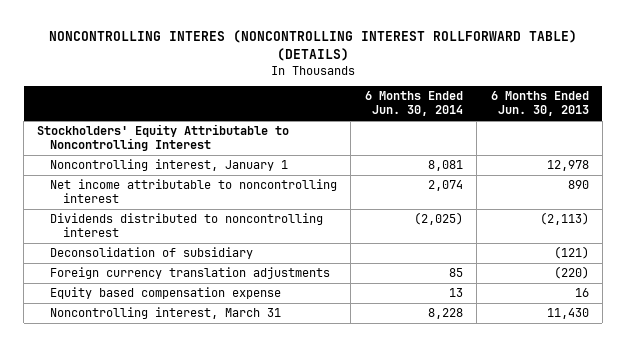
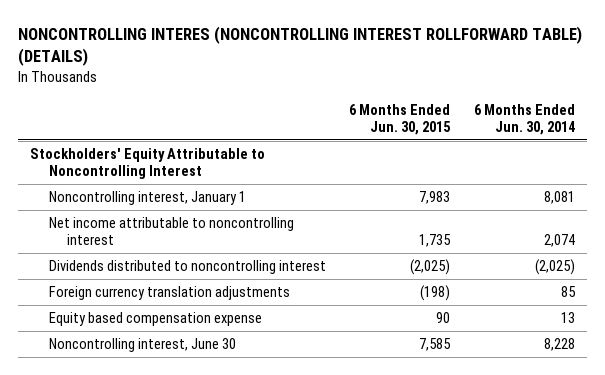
[490,91,589,117] 6 Months Ended Jun. 30, 2013 -> none
none -> [349,103,452,135] 6 Months Ended Jun. 30, 2015
[50,247,254,260] Deconsolidation of subsidiary -> none
[50,307,282,320] Noncontrolling interest, March 31 -> [48,338,236,353] Noncontrolling interest, June 30

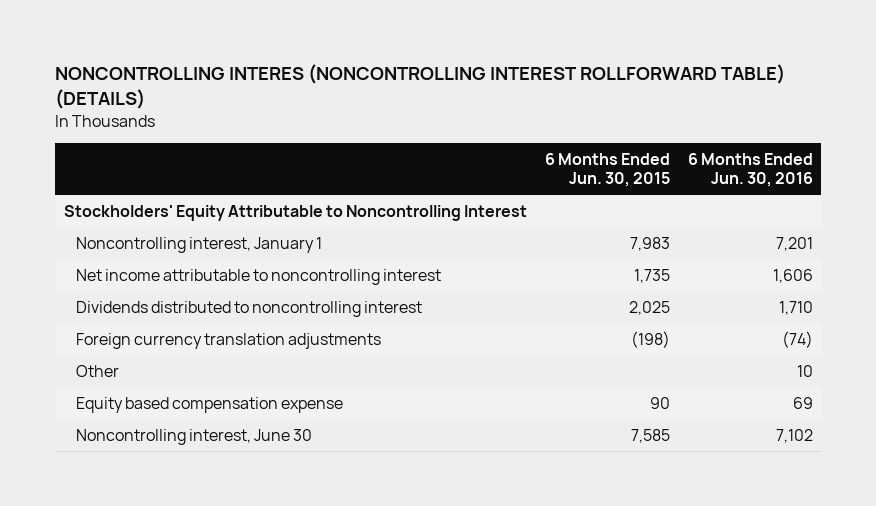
[474,103,576,135] 6 Months Ended Jun. 30, 2014 -> none
none -> [687,152,813,188] 6 Months Ended Jun. 30, 2016
[410,259,451,276] (2,025) -> [628,300,670,315] 2,025
none -> [76,364,120,377] Other

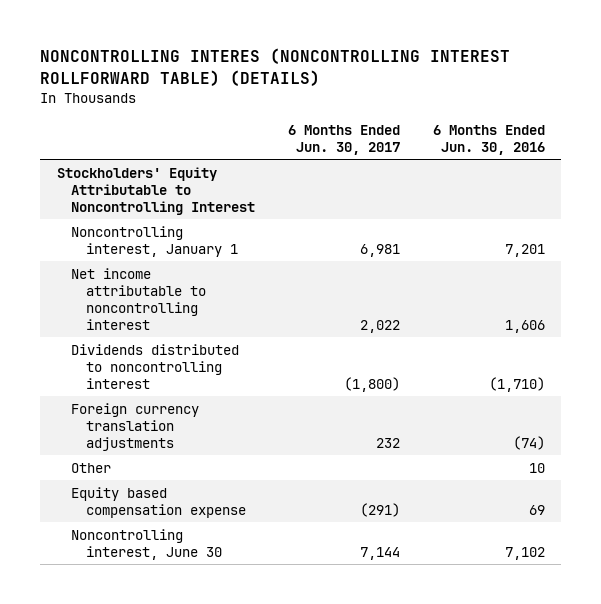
[544,152,670,188] 6 Months Ended Jun. 30, 2015 -> none
none -> [287,124,400,155] 6 Months Ended Jun. 30, 2017
[778,300,813,315] 1,710 -> [488,376,545,392] (1,710)

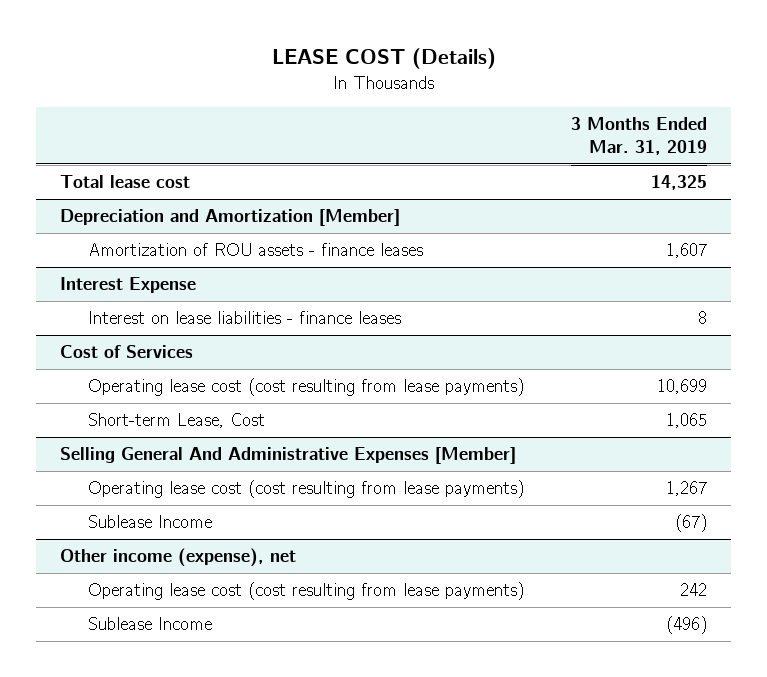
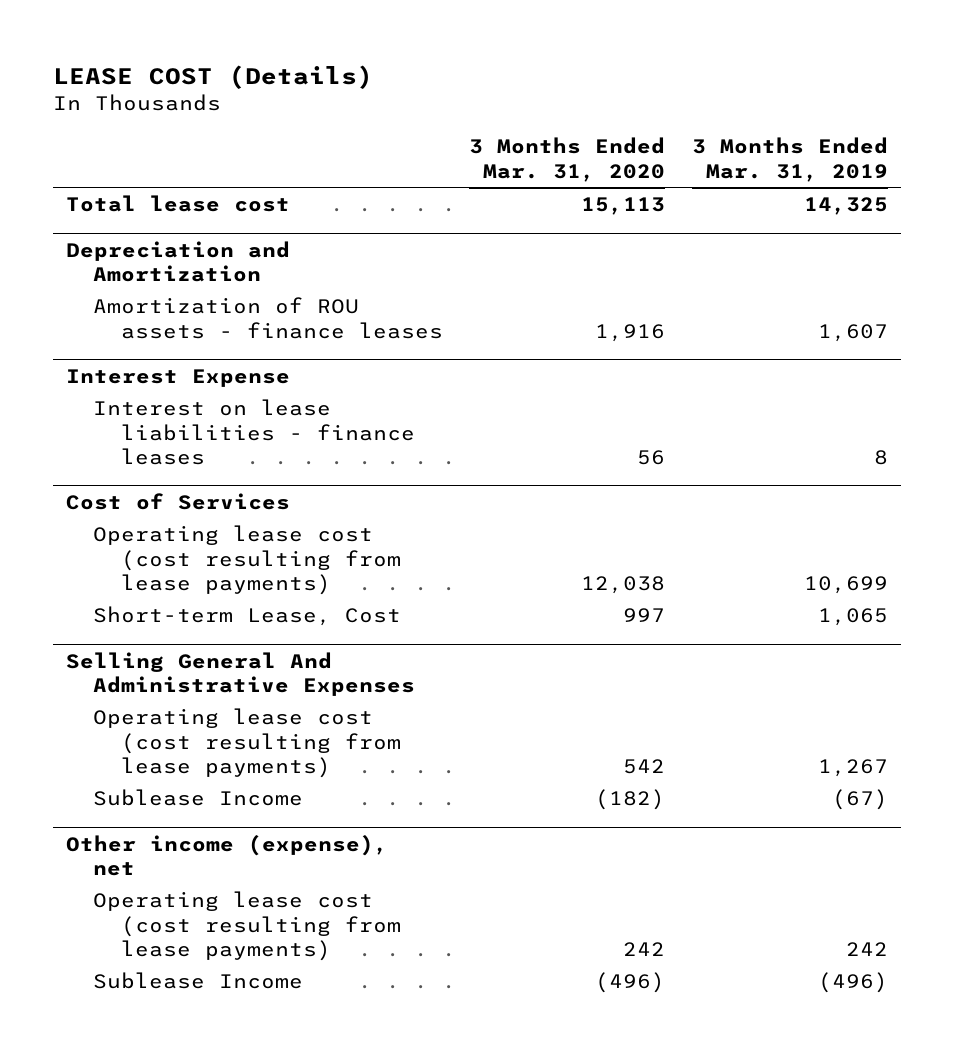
none -> [469,137,666,182] 3 Months Ended Mar. 31, 2020
[59,209,400,227] Depreciation and Amortization [Member] -> [66,240,291,282] Depreciation and Amortization
[59,447,516,465] Selling General And Administrative Expenses [Member] -> [66,651,416,696] Selling General And Administrative Expenses

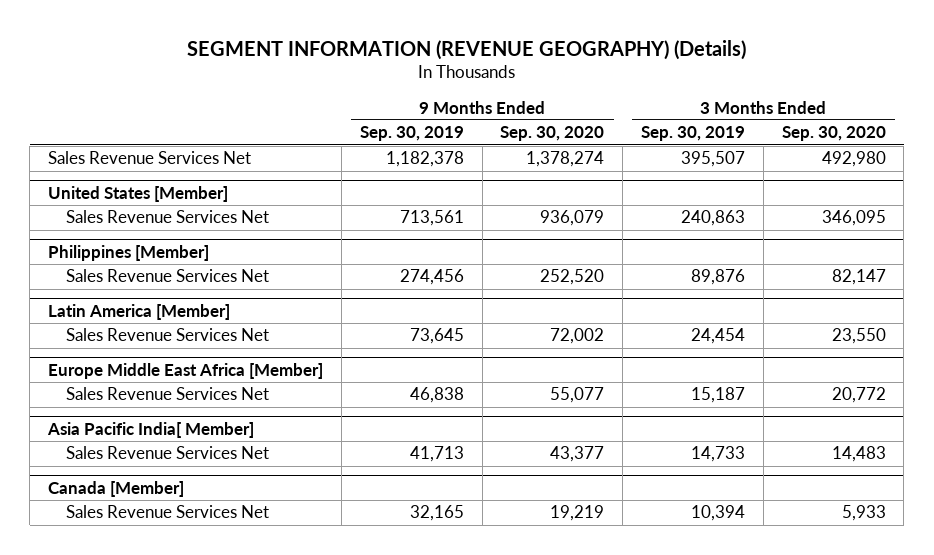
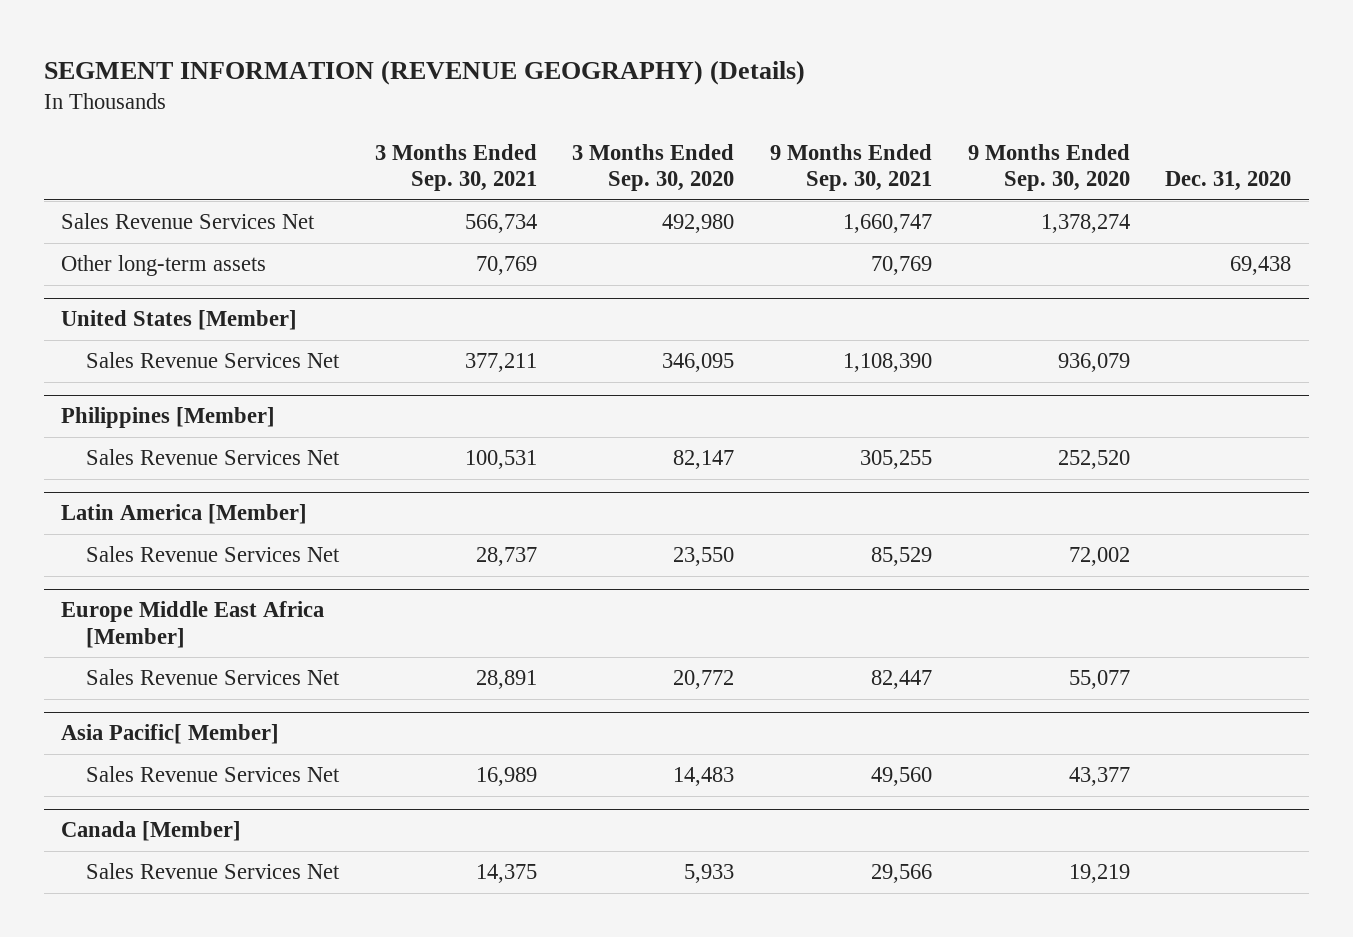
[359,126,464,142] Sep. 30, 2019 -> none
[640,126,745,142] Sep. 30, 2019 -> none
none -> [374,143,537,192] 3 Months Ended Sep. 30, 2021
none -> [770,143,933,192] 9 Months Ended Sep. 30, 2021
none -> [1165,171,1292,192] Dec. 31, 2020
none -> [61,255,267,277] Other long-term assets
[47,422,255,439] Asia Pacific India[ Member] -> [61,724,280,745] Asia Pacific[ Member]

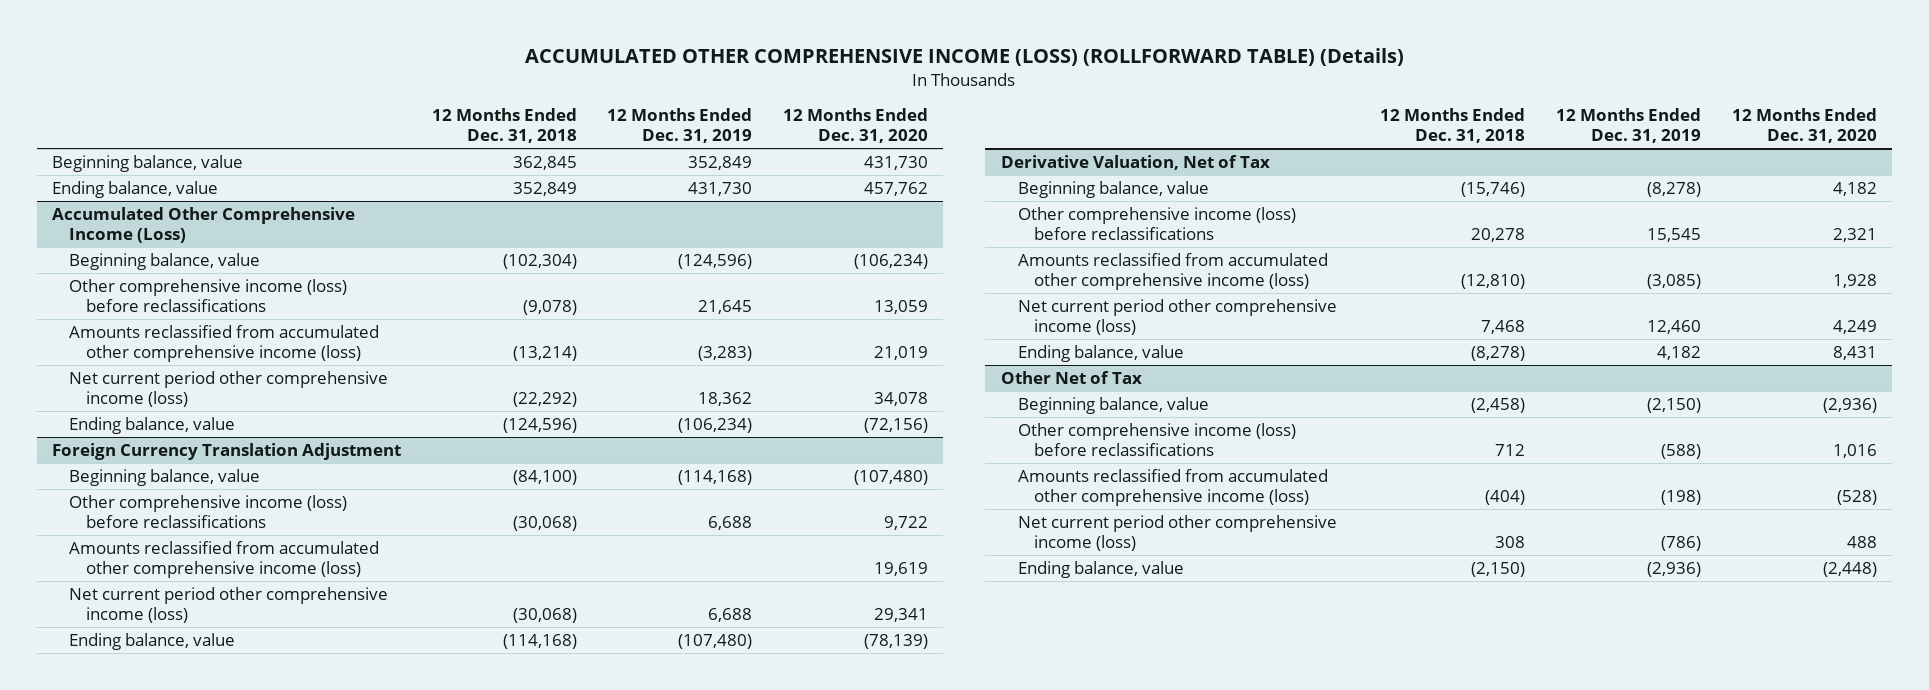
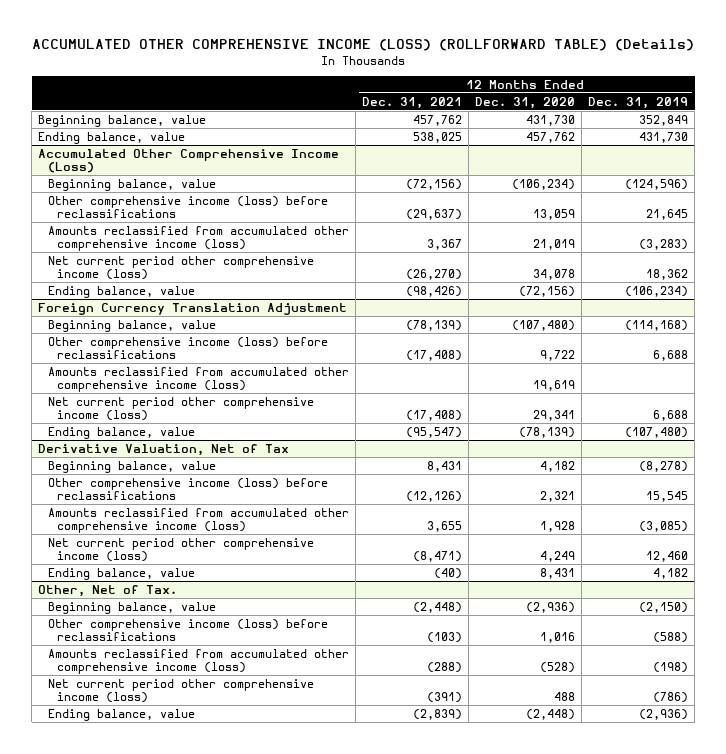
[431,108,577,144] 12 Months Ended Dec. 31, 2018 -> none
none -> [361,96,462,109] Dec. 31, 2021
[1000,370,1142,384] Other Net of Tax -> [38,584,178,597] Other, Net of Tax.

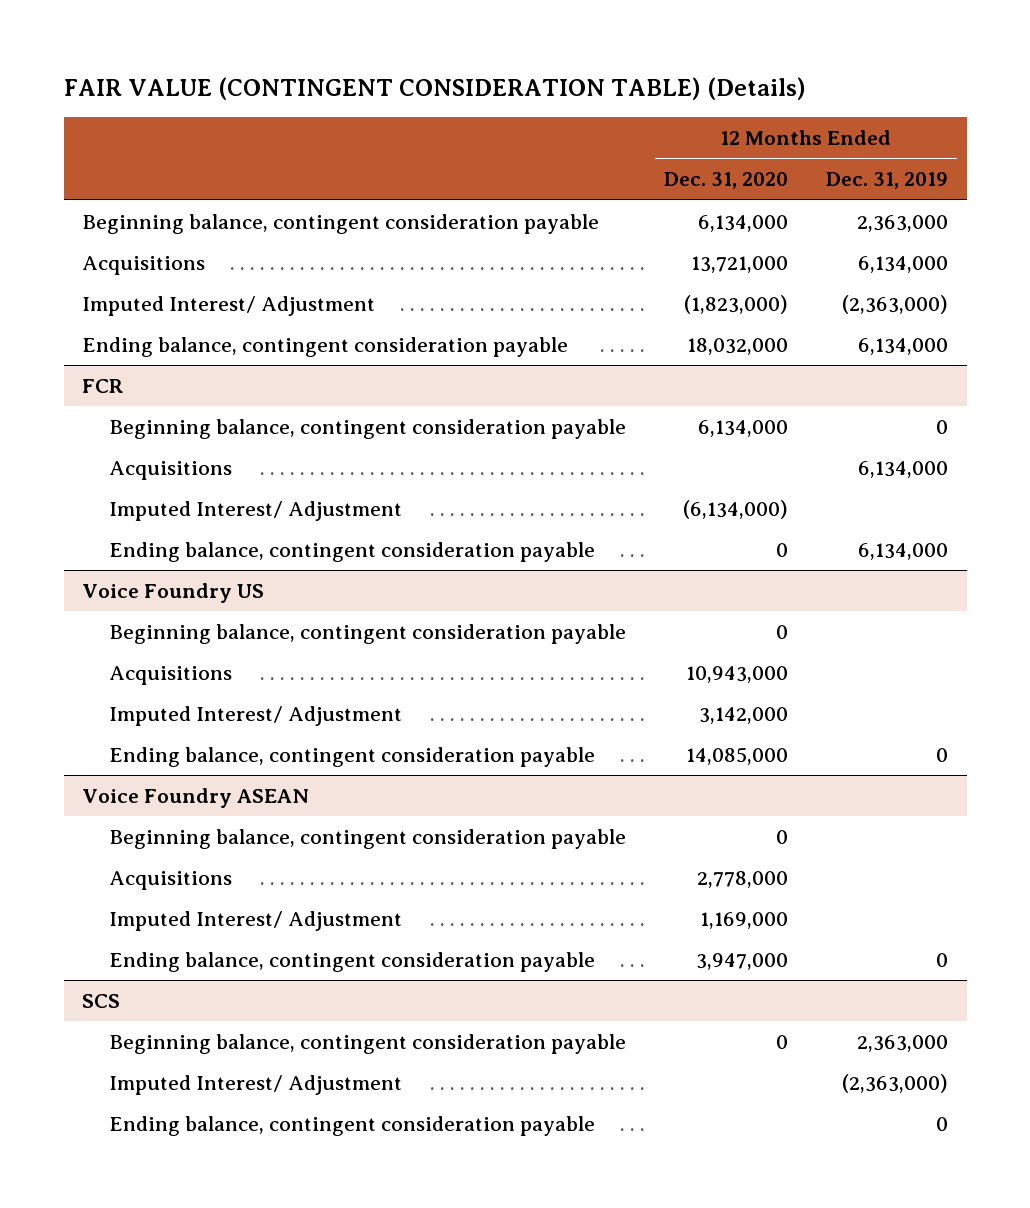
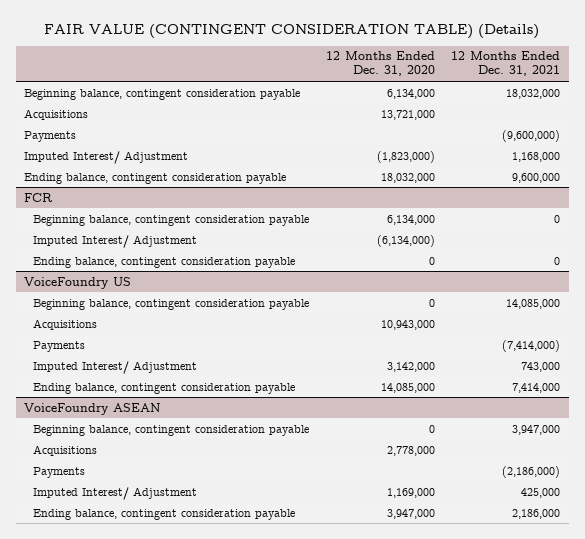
[825,172,948,190] Dec. 31, 2019 -> none
none -> [451,51,561,77] 12 Months Ended Dec. 31, 2021
none -> [24,130,77,142] Payments
[109,460,233,480] Acquisitions -> none
[82,582,265,603] Voice Foundry US -> [24,276,132,289] VoiceFoundry US
none -> [33,340,86,352] Payments
[82,787,310,808] Voice Foundry ASEAN -> [24,402,162,415] VoiceFoundry ASEAN
none -> [33,466,86,478] Payments
[82,993,121,1008] SCS -> none
[109,1033,627,1054] Beginning balance, contingent consideration payable -> none
[109,1074,403,1095] Imputed Interest/ Adjustment -> none
[109,1115,596,1136] Ending balance, contingent consideration payable -> none

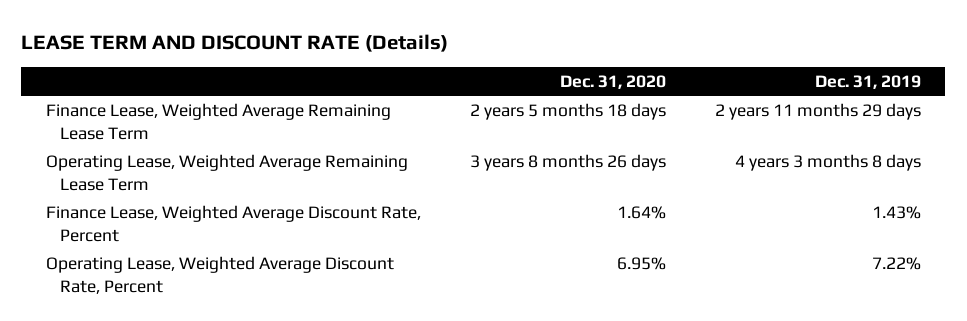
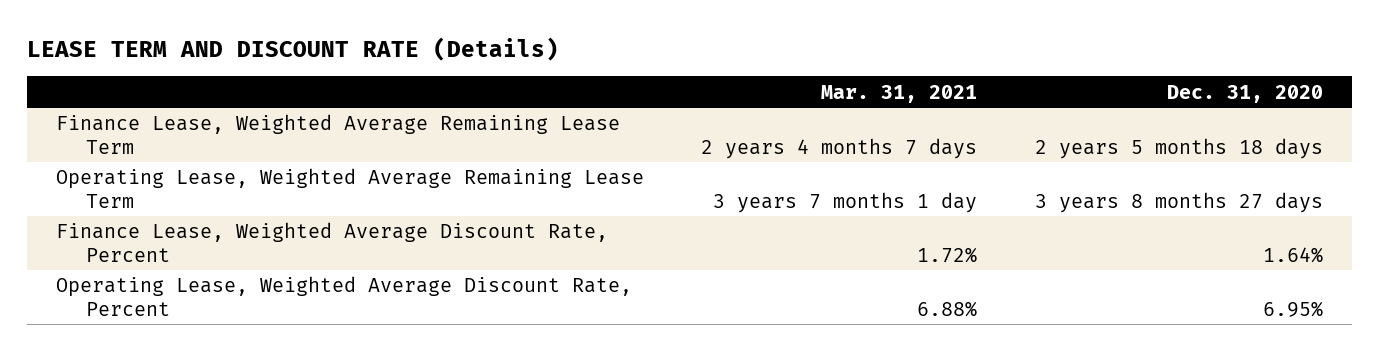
[814,74,921,89] Dec. 31, 2019 -> none
none -> [821,84,978,103] Mar. 31, 2021
[469,154,666,172] 3 years 8 months 26 days -> [1035,191,1324,213] 3 years 8 months 27 days

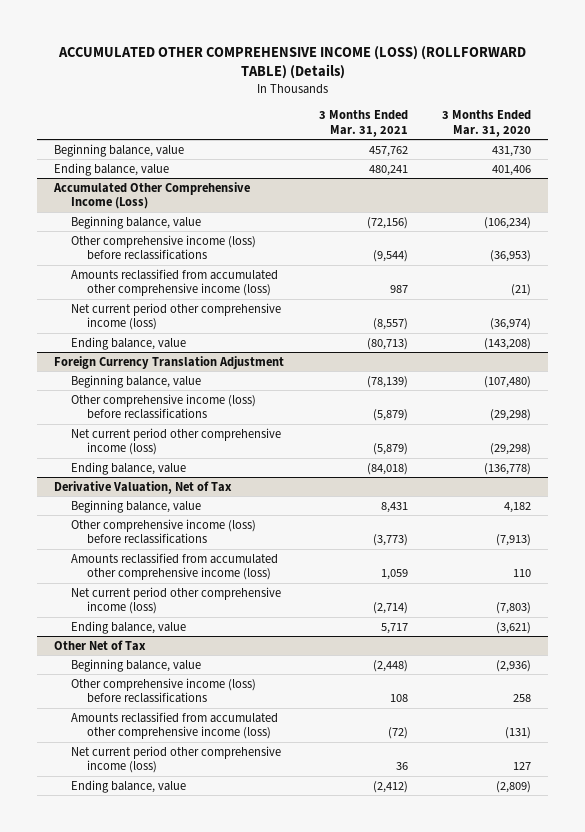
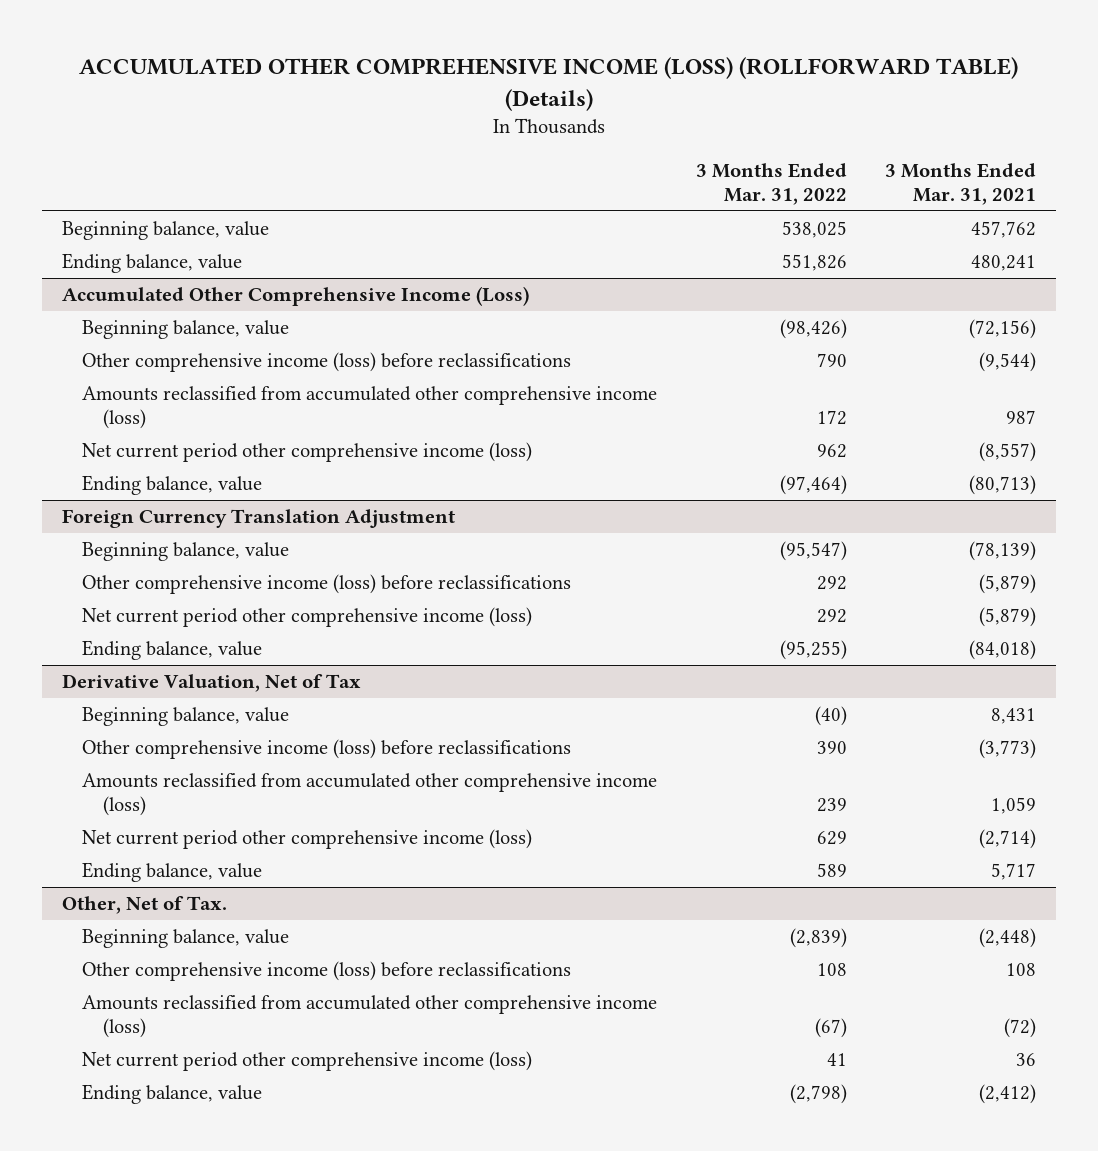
[442,110,532,138] 3 Months Ended Mar. 31, 2020 -> none
none -> [695,162,847,205] 3 Months Ended Mar. 31, 2022
[54,639,147,651] Other Net of Tax -> [61,896,227,915] Other, Net of Tax.

